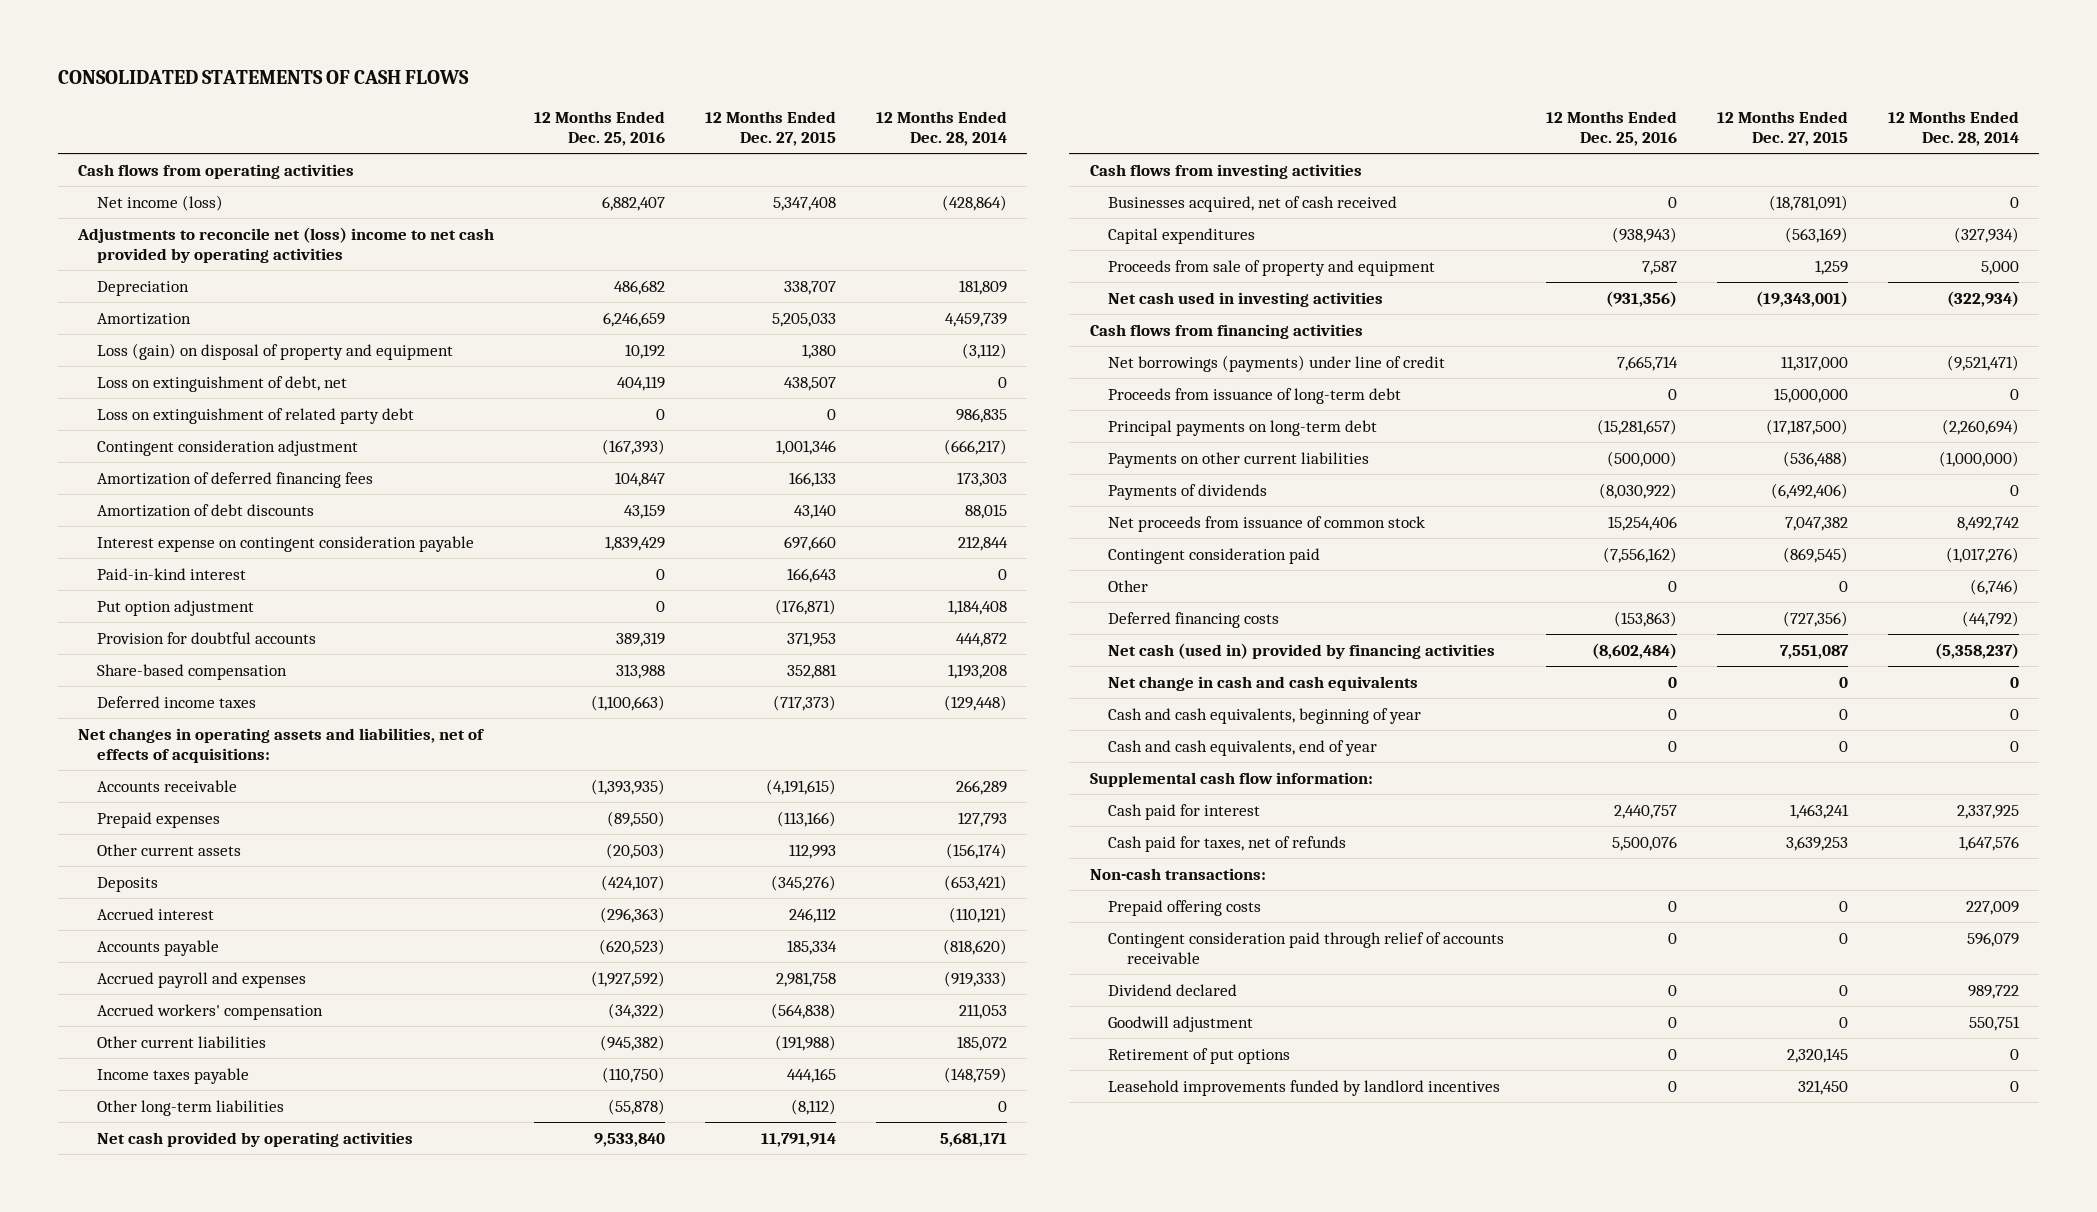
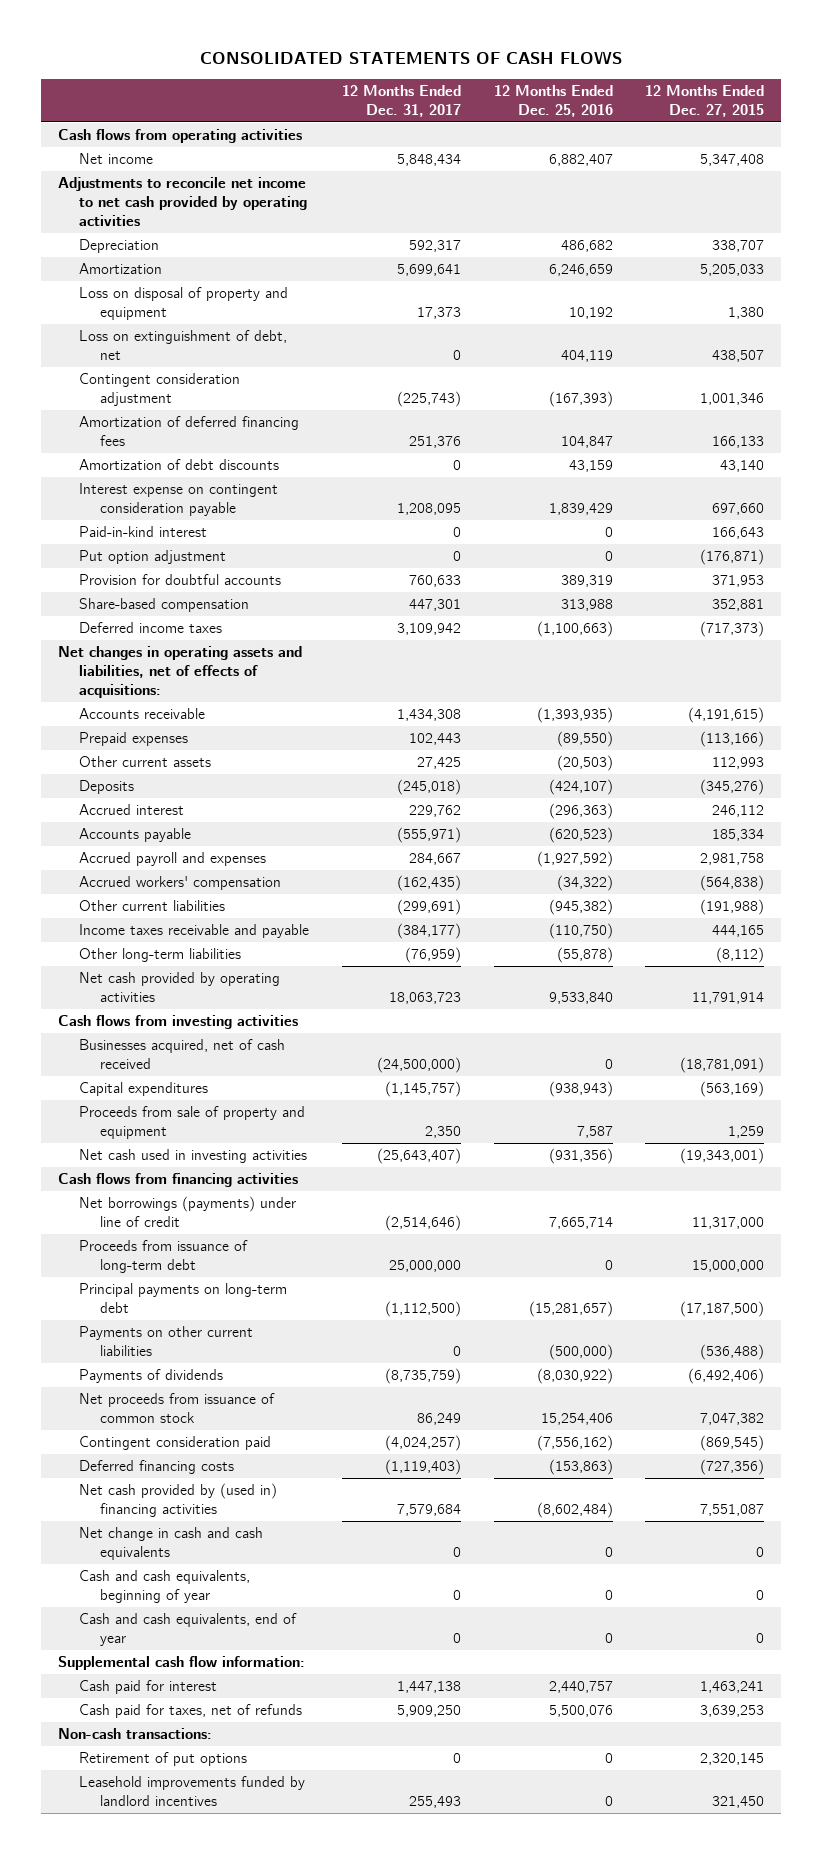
[876,110,1008,146] 12 Months Ended Dec. 28, 2014 -> none
none -> [341,84,461,117] 12 Months Ended Dec. 31, 2017
[96,194,223,211] Net income (loss) -> [78,153,153,165] Net income
[76,226,494,263] Adjustments to reconcile net (loss) income to net cash provided by operating activities -> [57,177,307,226] Adjustments to reconcile net income to net cash provided by operating activities
[96,342,453,360] Loss (gain) on disposal of property and equipment -> [78,287,288,321] Loss on disposal of property and equipment
[96,407,414,424] Loss on extinguishment of related party debt -> none
[96,1067,249,1084] Income taxes payable -> [78,924,309,939] Income taxes receivable and payable
[1108,579,1149,592] Other -> none
[1108,642,1496,659] Net cash (used in) provided by financing activities -> [78,1483,277,1518] Net cash provided by (used in) financing activities
[1108,899,1262,916] Prepaid offering costs -> none
[1108,931,1505,964] Contingent consideration paid through relief of accounts receivable -> none
[1108,983,1238,996] Dividend declared -> none
[1108,1015,1254,1032] Goodwill adjustment -> none

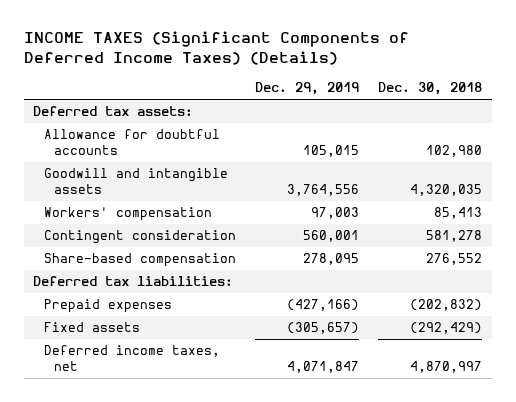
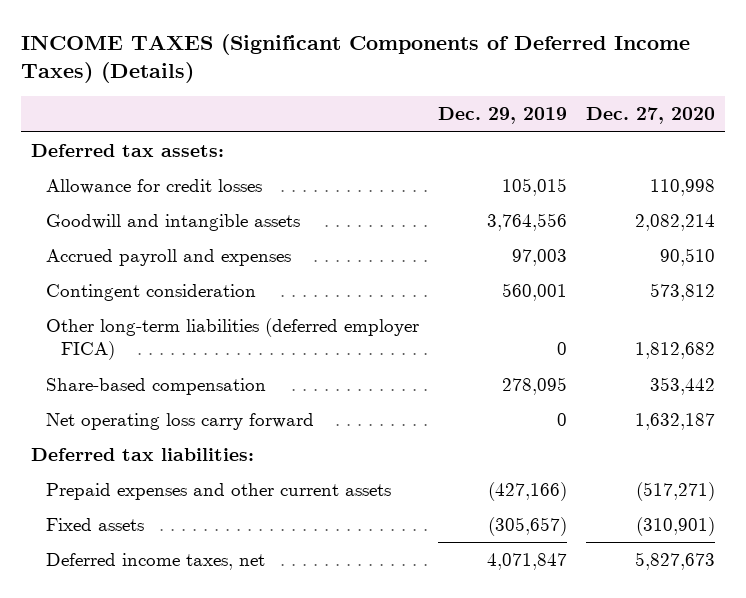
[378,82,483,96] Dec. 30, 2018 -> none
none -> [586,107,716,125] Dec. 27, 2020
[43,129,220,156] Allowance for doubtful accounts -> [45,179,262,195] Allowance for credit losses
[43,207,212,222] Workers' compensation -> [45,249,291,267] Accrued payroll and expenses
none -> [45,318,419,361] Other long-term liabilities (deferred employer FICA)
none -> [45,413,314,431] Net operating loss carry forward
[43,299,172,314] Prepaid expenses -> [45,483,391,501] Prepaid expenses and other current assets

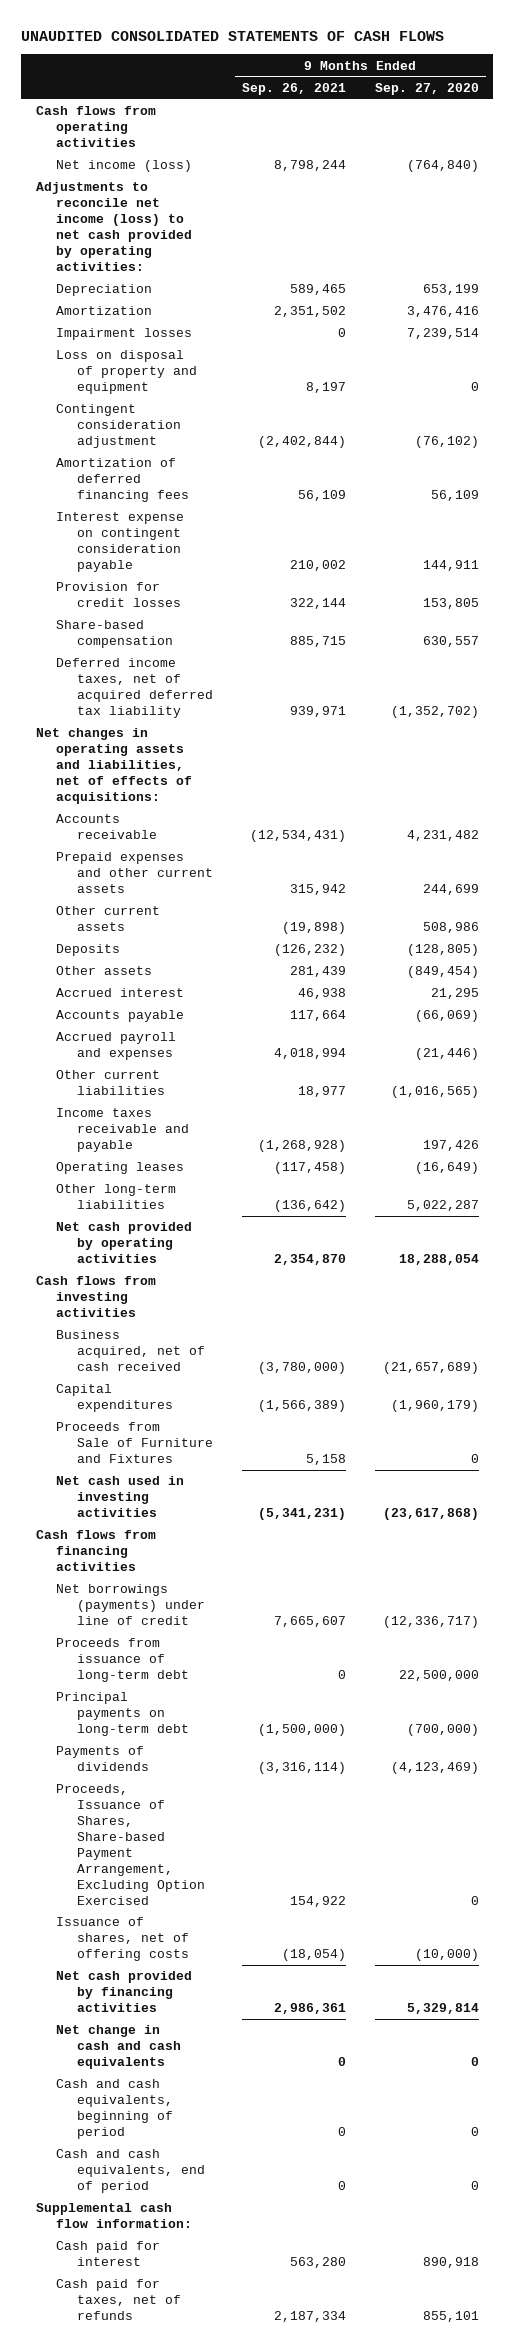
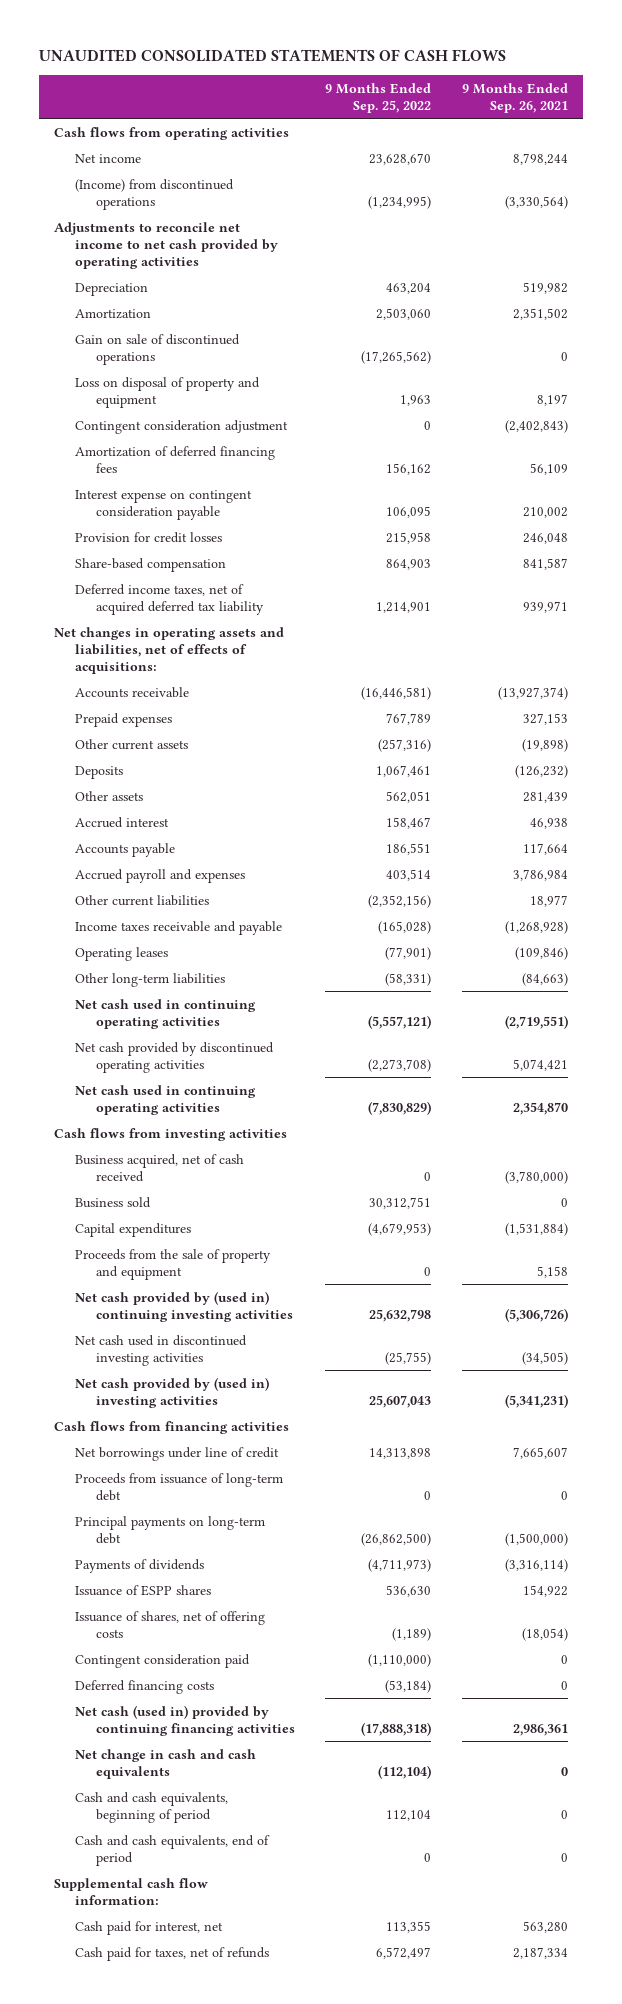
[374,83,479,96] Sep. 27, 2020 -> none
none -> [325,82,432,113] 9 Months Ended Sep. 25, 2022
[56,160,193,173] Net income (loss) -> [74,153,141,163] Net income
none -> [74,178,234,210] (Income) from discontinued operations
[35,182,193,271] Adjustments to reconcile net income (loss) to net cash provided by operating activities: -> [54,221,278,270] Adjustments to reconcile net income to net cash provided by operating activities
[289,284,346,296] 589,465 -> [522,281,568,294] 519,982
[56,328,193,341] Impairment losses -> none
none -> [74,333,240,365] Gain on sale of discontinued operations
[257,436,346,449] (2,402,844) -> [504,419,568,433] (2,402,843)
[289,598,346,610] 322,144 -> [522,532,568,544] 246,048
[289,636,346,648] 885,715 -> [522,557,568,570] 841,587
[56,852,213,894] Prepaid expenses and other current assets -> none
[249,830,346,843] (12,534,431) -> [497,686,568,700] (13,927,374)
none -> [74,712,172,727] Prepaid expenses
[273,1048,346,1060] 4,018,994 -> [512,868,568,881] 3,786,984
[273,1162,346,1175] (117,458) -> [514,946,568,960] (109,846)
[273,1200,346,1213] (136,642) -> [521,972,568,986] (84,663)
none -> [74,998,256,1029] Net cash used in continuing operating activities
none -> [74,1041,274,1073] Net cash provided by discontinued operating activities
[56,1222,193,1264] Net cash provided by operating activities -> [74,1084,256,1115] Net cash used in continuing operating activities
none -> [74,1196,151,1208] Business sold
[257,1400,346,1413] (1,566,389) -> [504,1222,568,1236] (1,531,884)
[56,1422,213,1464] Proceeds from Sale of Furniture and Fixtures -> [74,1248,271,1280] Proceeds from the sale of property and equipment
none -> [74,1290,293,1322] Net cash provided by (used in) continuing investing activities
none -> [74,1334,247,1366] Net cash used in discontinued investing activities
[56,1476,185,1518] Net cash used in investing activities -> [74,1376,269,1408] Net cash provided by (used in) investing activities
[56,1584,205,1626] Net borrowings (payments) under line of credit -> [74,1446,279,1461] Net borrowings under line of credit
[56,1784,205,1905] Proceeds, Issuance of Shares, Share-based Payment Arrangement, Excluding Option Exercised -> [74,1584,211,1596] Issuance of ESPP shares
none -> [74,1653,250,1668] Contingent consideration paid
none -> [74,1679,214,1694] Deferred financing costs
[56,1971,193,2013] Net cash provided by financing activities -> [74,1704,295,1736] Net cash (used in) provided by continuing financing activities
[56,2241,161,2267] Cash paid for interest -> [74,1920,223,1935] Cash paid for interest, net

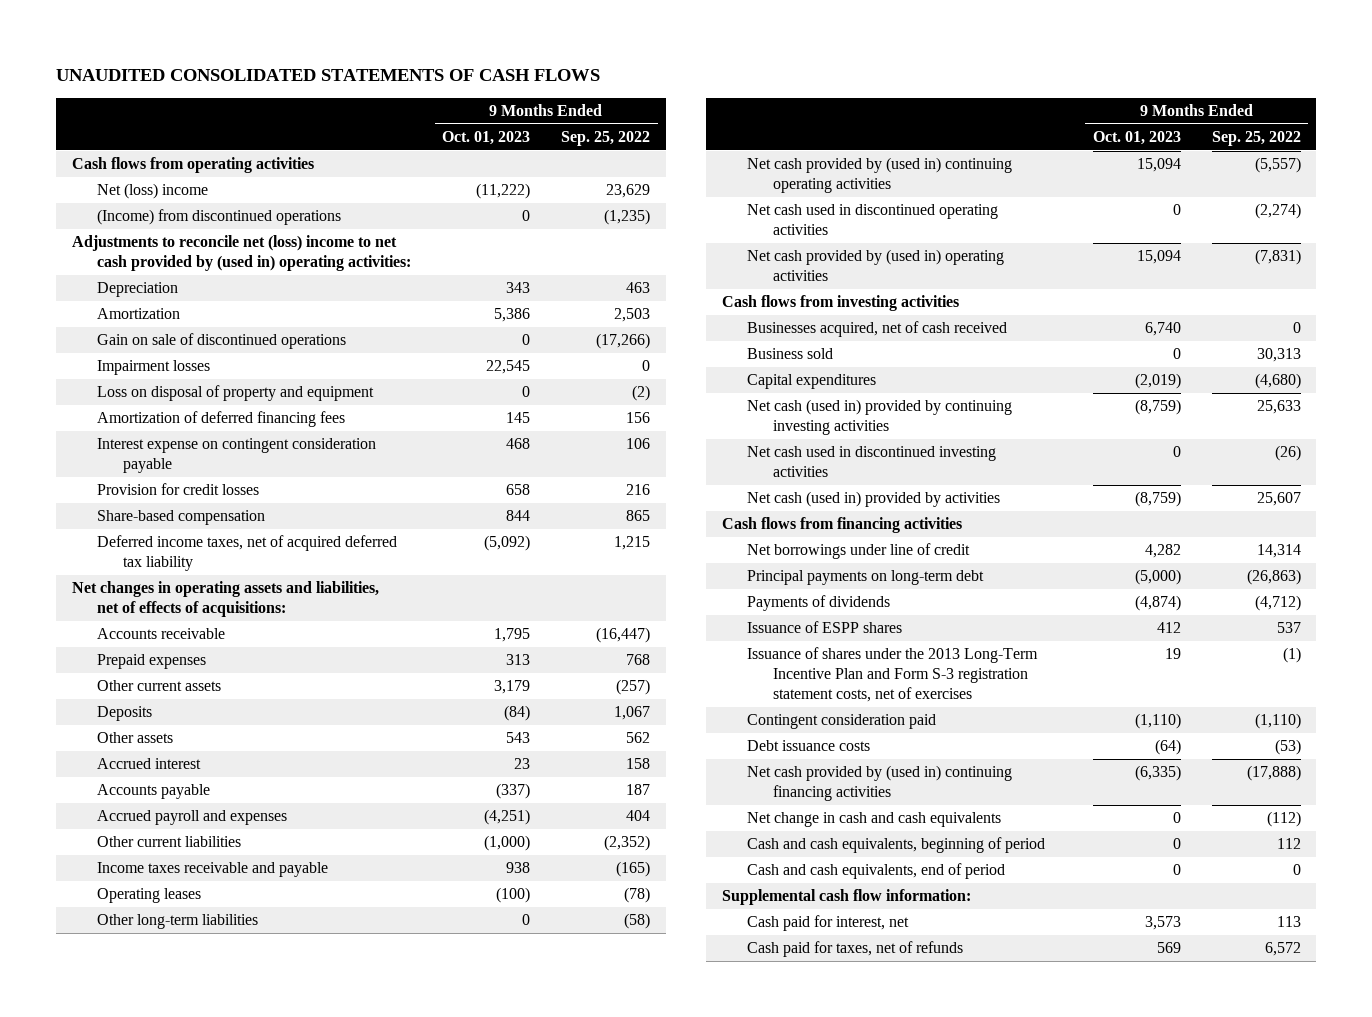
[461,82,568,113] 9 Months Ended Sep. 26, 2021 -> none
none -> [442,130,531,145] Oct. 01, 2023
[74,419,288,434] Contingent consideration adjustment -> none
[74,153,141,163] Net income -> [97,183,209,200] Net (loss) income
[369,152,432,165] 23,628,670 -> [606,184,651,199] 23,629
[368,195,432,209] (1,234,995) -> [604,209,651,226] (1,235)
[54,221,278,270] Adjustments to reconcile net income to net cash provided by operating activities -> [71,235,412,272] Adjustments to reconcile net (loss) income to net cash provided by (used in) operating activities:
[386,282,432,294] 463,204 -> [626,282,651,294] 463
[376,307,432,320] 2,503,060 -> [614,308,651,323] 2,503
[361,350,432,364] (17,265,562) -> [596,333,651,350] (17,266)
none -> [97,360,211,376] Impairment losses
[400,394,432,406] 1,963 -> [632,385,651,402] (2)
[386,462,432,475] 156,162 -> [626,412,651,424] 156
[386,505,432,518] 106,095 -> [626,438,651,450] 106
[386,531,432,544] 215,958 -> [626,484,651,496] 216
[386,558,432,570] 864,903 -> [626,510,651,522] 865
[376,601,432,613] 1,214,901 -> [614,536,651,551] 1,215
[361,686,432,700] (16,446,581) -> [596,627,651,644] (16,447)
[386,712,432,725] 767,789 -> [626,654,651,666] 768
[378,738,432,752] (257,316) -> [616,679,651,696] (257)
[376,764,432,777] 1,067,461 -> [614,706,651,721] 1,067
[386,790,432,803] 562,051 -> [626,732,651,744] 562
[386,816,432,829] 158,467 -> [626,758,651,770] 158
[386,842,432,855] 186,551 -> [626,784,651,796] 187
[386,868,432,881] 403,514 -> [626,810,651,822] 404
[368,894,432,908] (2,352,156) -> [604,835,651,852] (2,352)
[378,920,432,934] (165,028) -> [616,861,651,878] (165)
[385,946,432,960] (77,901) -> [624,887,651,904] (78)
[385,972,432,986] (58,331) -> [624,913,651,930] (58)
[74,998,256,1029] Net cash used in continuing operating activities -> [747,157,1013,194] Net cash provided by (used in) continuing operating activities
[368,1014,432,1029] (5,557,121) -> [1254,157,1301,174] (5,557)
[74,1041,274,1073] Net cash provided by discontinued operating activities -> [747,204,999,236] Net cash used in discontinued operating activities
[368,1058,432,1072] (2,273,708) -> [1254,203,1301,220] (2,274)
[74,1084,256,1115] Net cash used in continuing operating activities -> [747,249,1005,282] Net cash provided by (used in) operating activities
[368,1100,432,1115] (7,830,829) -> [1254,249,1301,266] (7,831)
[74,1248,271,1280] Proceeds from the sale of property and equipment -> none
[74,1153,244,1182] Business acquired, net of cash received -> [747,321,1008,338] Businesses acquired, net of cash received
[369,1196,432,1209] 30,312,751 -> [1256,348,1301,363] 30,313
[368,1222,432,1236] (4,679,953) -> [1254,373,1301,390] (4,680)
[74,1290,293,1322] Net cash provided by (used in) continuing investing activities -> [747,399,1013,436] Net cash (used in) provided by continuing investing activities
[369,1308,432,1322] 25,632,798 -> [1256,400,1301,415] 25,633
[385,1351,432,1365] (25,755) -> [1274,445,1301,462] (26)
[74,1376,269,1408] Net cash provided by (used in) investing activities -> [747,491,1001,508] Net cash (used in) provided by activities
[369,1394,432,1408] 25,607,043 -> [1256,492,1301,507] 25,607
[74,1472,283,1501] Proceeds from issuance of long-term debt -> none
[369,1447,432,1459] 14,313,898 -> [1256,544,1301,559] 14,314
[361,1532,432,1546] (26,862,500) -> [1246,569,1301,586] (26,863)
[368,1558,432,1572] (4,711,973) -> [1254,595,1301,612] (4,712)
[386,1584,432,1597] 536,630 -> [1276,622,1301,634] 537
[74,1610,265,1638] Issuance of shares, net of offering costs -> [747,647,1039,703] Issuance of shares under the 2013 Long-Term Incentive Plan and Form S-3 registration statement costs, net of exercises
[392,1627,432,1641] (1,189) -> [1282,647,1301,664] (1)
[368,1653,432,1667] (1,110,000) -> [1254,713,1301,730] (1,110)
[74,1679,214,1694] Deferred financing costs -> [747,740,871,752] Debt issuance costs
[385,1679,432,1693] (53,184) -> [1274,739,1301,756] (53)
[74,1704,295,1736] Net cash (used in) provided by continuing financing activities -> [747,765,1013,802] Net cash provided by (used in) continuing financing activities
[361,1721,432,1736] (17,888,318) -> [1246,765,1301,782] (17,888)
[378,1764,432,1779] (112,104) -> [1266,811,1301,828] (112)
[386,1809,432,1821] 112,104 -> [1276,838,1301,850] 112
[386,1920,432,1933] 113,355 -> [1276,916,1301,928] 113
[376,1946,432,1959] 6,572,497 -> [1264,942,1301,957] 6,572

